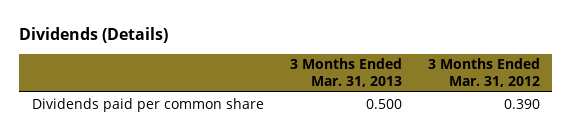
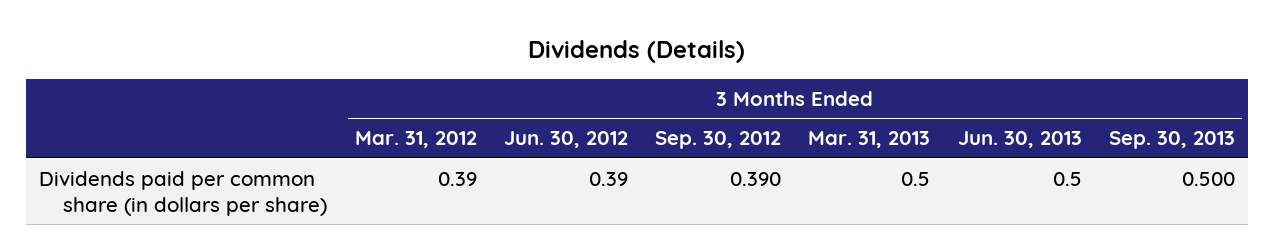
none -> [503,131,628,149] Jun. 30, 2012
none -> [655,131,782,150] Sep. 30, 2012
none -> [957,131,1082,149] Jun. 30, 2013
none -> [1108,131,1235,150] Sep. 30, 2013
[32,97,265,112] Dividends paid per common share -> [39,171,328,216] Dividends paid per common share (in dollars per share)
[365,98,402,109] 0.500 -> [901,172,931,187] 0.5
[503,98,540,109] 0.390 -> [437,172,477,187] 0.39

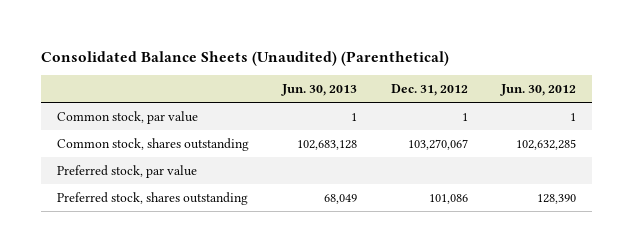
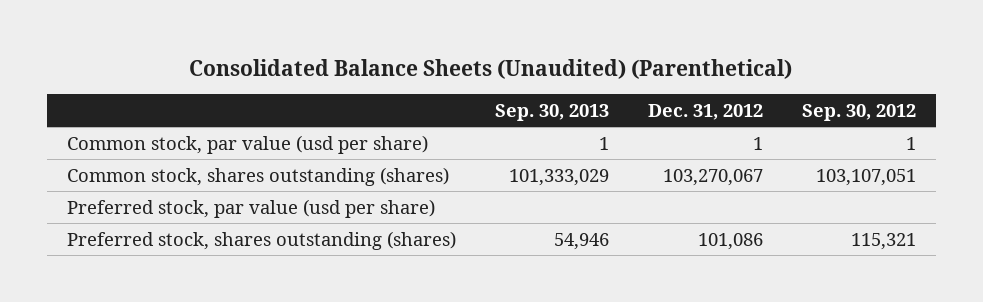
[281,84,358,97] Jun. 30, 2013 -> none
[499,84,576,97] Jun. 30, 2012 -> none
none -> [494,103,609,121] Sep. 30, 2013
none -> [801,103,916,121] Sep. 30, 2012
[57,110,199,124] Common stock, par value -> [66,134,428,154] Common stock, par value (usd per share)
[57,137,250,151] Common stock, shares outstanding -> [66,166,449,186] Common stock, shares outstanding (shares)
[57,164,198,178] Preferred stock, par value -> [66,198,435,218] Preferred stock, par value (usd per share)
[57,191,249,205] Preferred stock, shares outstanding -> [66,230,456,250] Preferred stock, shares outstanding (shares)

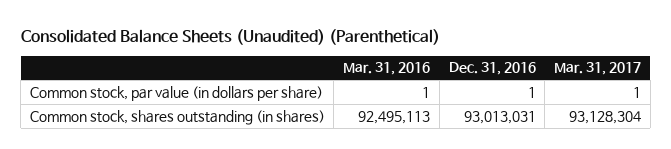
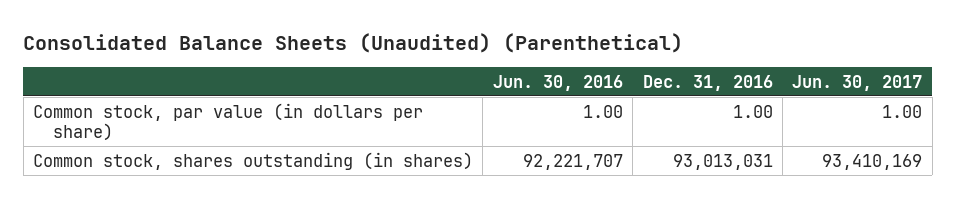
[343,62,431,76] Mar. 31, 2016 -> none
[554,62,642,76] Mar. 31, 2017 -> none
none -> [492,74,623,91] Jun. 30, 2016
none -> [792,74,923,91] Jun. 30, 2017
[527,86,536,98] 1 -> [732,104,773,118] 1.00

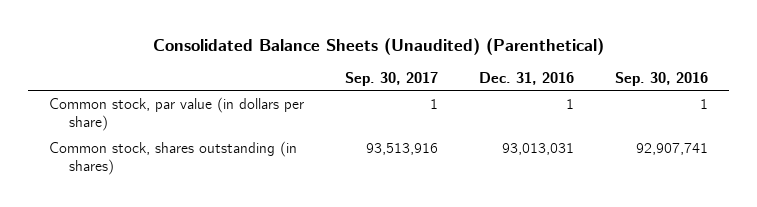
[492,74,623,91] Jun. 30, 2016 -> none
[792,74,923,91] Jun. 30, 2017 -> none
none -> [344,71,438,86] Sep. 30, 2017
none -> [615,71,709,86] Sep. 30, 2016
[732,104,773,118] 1.00 -> [566,98,575,109] 1

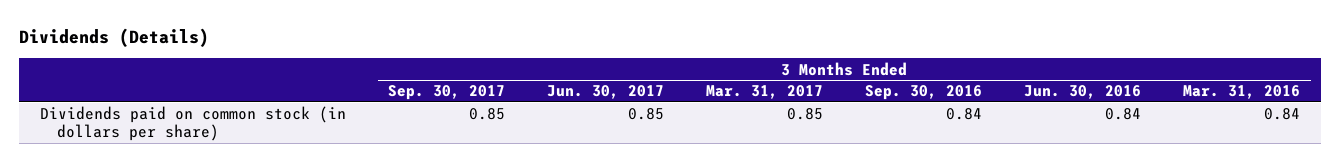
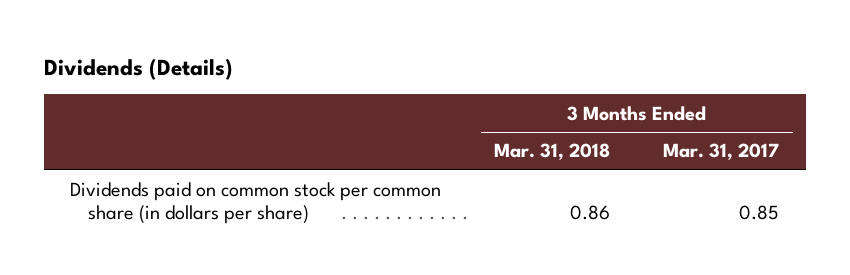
[388,85,506,101] Sep. 30, 2017 -> none
[547,85,665,100] Jun. 30, 2017 -> none
[865,85,983,101] Sep. 30, 2016 -> none
[1024,85,1142,100] Jun. 30, 2016 -> none
[1183,85,1301,100] Mar. 31, 2016 -> none
none -> [494,143,611,161] Mar. 31, 2018
[40,106,347,142] Dividends paid on common stock (in dollars per share) -> [70,182,442,225] Dividends paid on common stock per common share (in dollars per share)

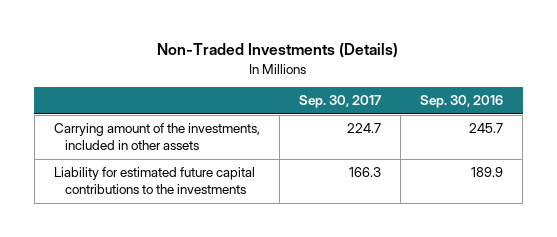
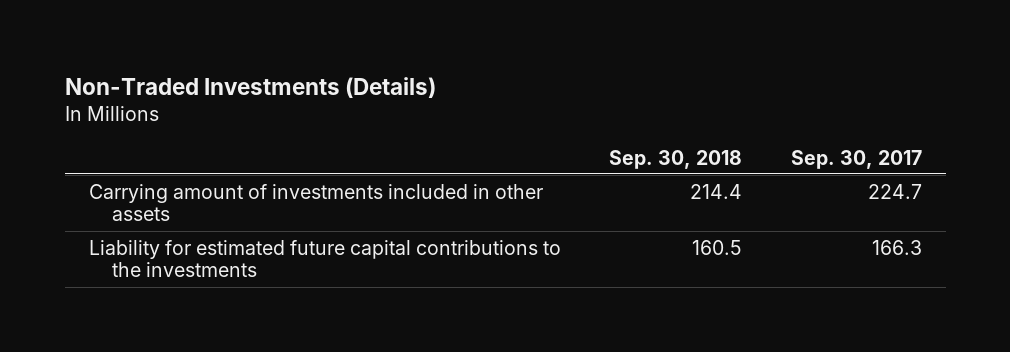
[420,95,504,109] Sep. 30, 2016 -> none
none -> [609,149,743,169] Sep. 30, 2018
[53,123,260,151] Carrying amount of the investments, included in other assets -> [88,183,543,222] Carrying amount of investments included in other assets

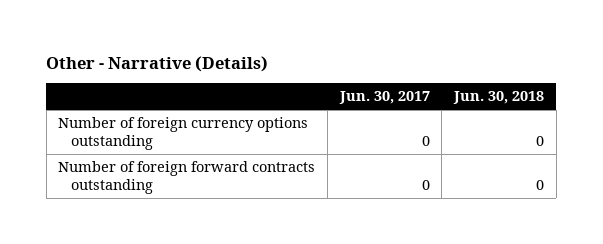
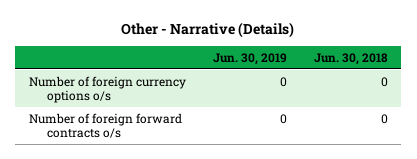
[338,91,430,105] Jun. 30, 2017 -> none
none -> [212,53,287,66] Jun. 30, 2019
[58,117,309,150] Number of foreign currency options outstanding -> [28,75,186,103] Number of foreign currency options o/s
[58,161,316,194] Number of foreign forward contracts outstanding -> [28,112,182,138] Number of foreign forward contracts o/s

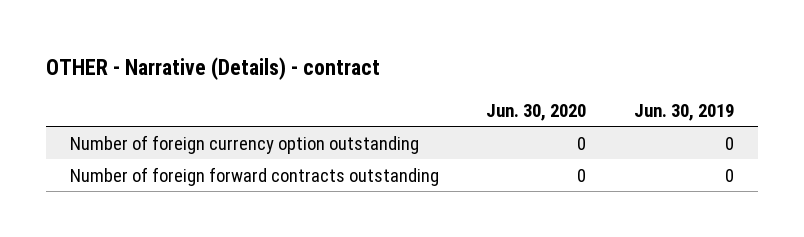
[121,22,295,39] Other - Narrative (Details) -> [46,57,381,81] OTHER - Narrative (Details) - contract
[313,53,388,66] Jun. 30, 2018 -> none
none -> [486,103,587,121] Jun. 30, 2020
[28,75,186,103] Number of foreign currency options o/s -> [70,134,420,154] Number of foreign currency option outstanding
[28,112,182,138] Number of foreign forward contracts o/s -> [70,166,440,186] Number of foreign forward contracts outstanding

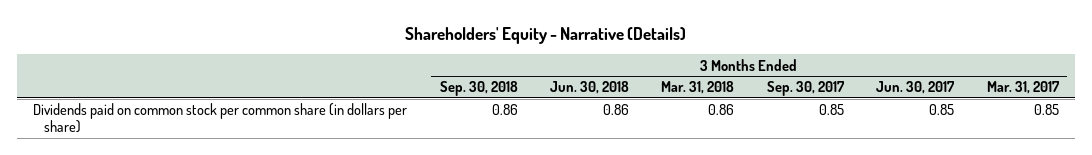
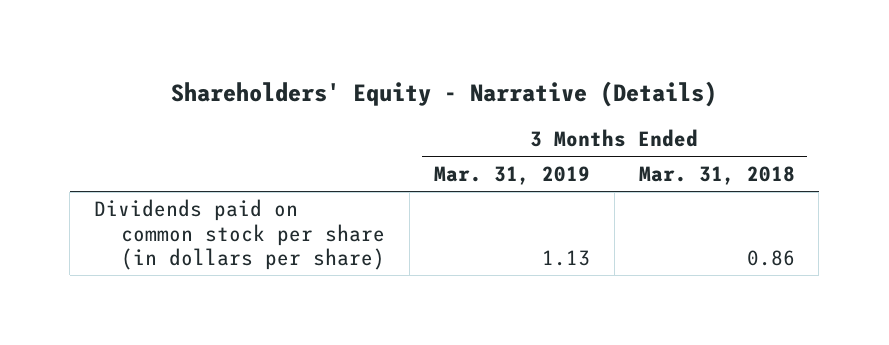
[439,81,518,97] Sep. 30, 2018 -> none
[549,81,629,95] Jun. 30, 2018 -> none
[766,81,845,97] Sep. 30, 2017 -> none
[876,81,956,95] Jun. 30, 2017 -> none
[986,81,1060,95] Mar. 31, 2017 -> none
none -> [433,165,590,185] Mar. 31, 2019
[33,103,408,134] Dividends paid on common stock per common share (in dollars per share) -> [94,199,385,271] Dividends paid on common stock per share (in dollars per share)

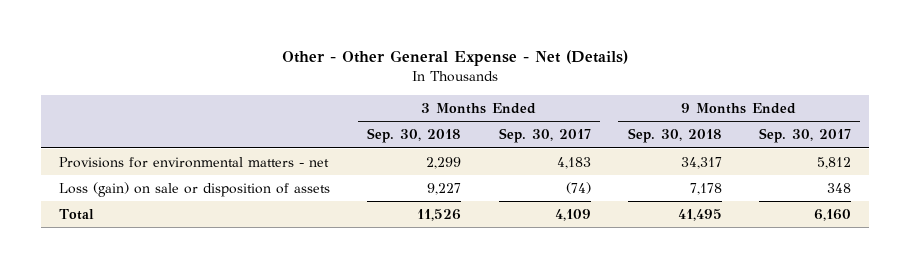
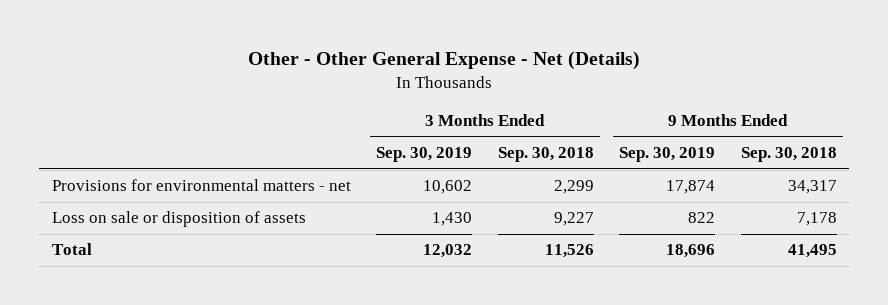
[498,128,591,144] Sep. 30, 2017 -> none
[758,128,851,144] Sep. 30, 2017 -> none
none -> [376,147,473,163] Sep. 30, 2019
none -> [619,147,716,163] Sep. 30, 2019
[59,181,331,197] Loss (gain) on sale or disposition of assets -> [51,211,306,228] Loss on sale or disposition of assets

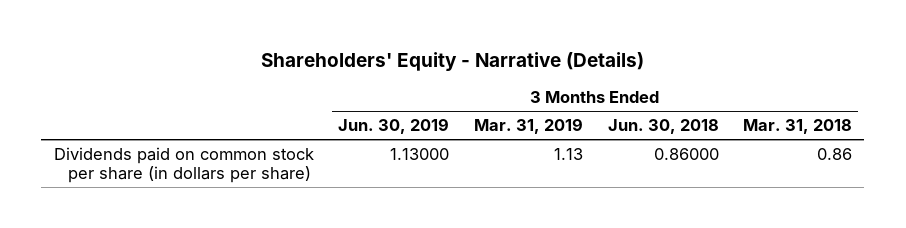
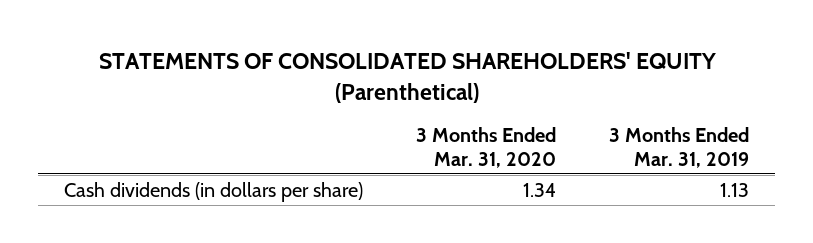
[260,51,644,71] Shareholders' Equity - Narrative (Details) -> [98,51,716,103] STATEMENTS OF CONSOLIDATED SHAREHOLDERS' EQUITY (Parenthetical)
[338,118,450,135] Jun. 30, 2019 -> none
[607,119,719,135] Jun. 30, 2018 -> none
[743,119,853,135] Mar. 31, 2018 -> none
none -> [416,126,557,168] 3 Months Ended Mar. 31, 2020
[53,146,314,184] Dividends paid on common stock per share (in dollars per share) -> [64,181,364,202] Cash dividends (in dollars per share)

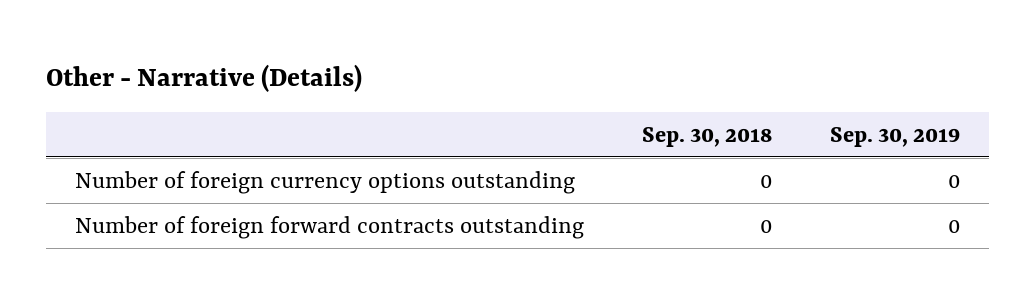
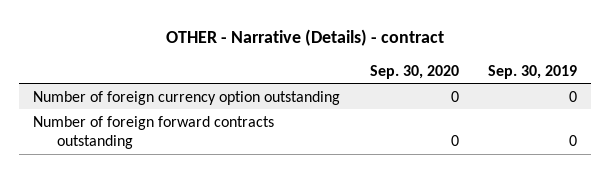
[46,64,363,93] Other - Narrative (Details) -> [166,28,445,46] OTHER - Narrative (Details) - contract
[642,126,773,147] Sep. 30, 2018 -> none
none -> [369,64,459,79] Sep. 30, 2020
[75,170,576,194] Number of foreign currency options outstanding -> [33,90,341,105] Number of foreign currency option outstanding

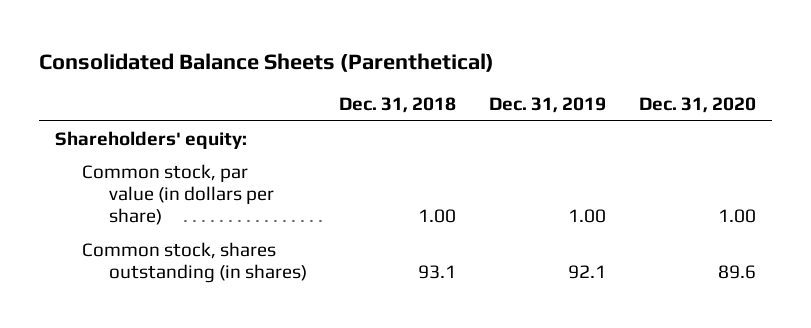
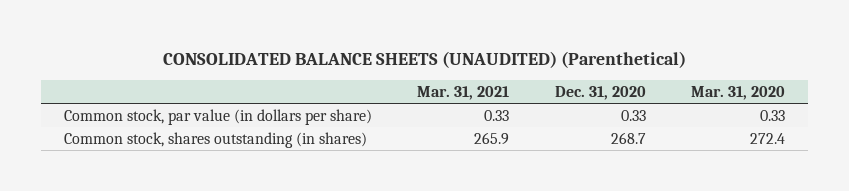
[39,52,495,72] Consolidated Balance Sheets (Parenthetical) -> [162,51,686,69] CONSOLIDATED BALANCE SHEETS (UNAUDITED) (Parenthetical)
[339,97,457,114] Dec. 31, 2018 -> none
[488,97,606,114] Dec. 31, 2019 -> none
none -> [417,85,510,100] Mar. 31, 2021
none -> [691,85,786,100] Mar. 31, 2020
[55,130,248,149] Shareholders' equity: -> none
[717,209,756,224] 1.00 -> [620,109,646,121] 0.33
[717,265,756,280] 89.6 -> [610,131,646,144] 268.7

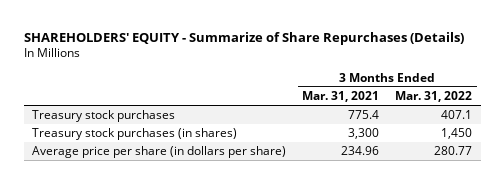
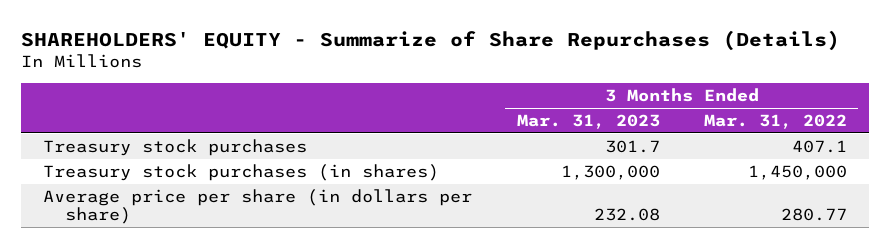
[302,91,380,103] Mar. 31, 2021 -> none
none -> [516,114,660,130] Mar. 31, 2023
[441,128,473,140] 1,450 -> [747,165,847,181] 1,450,000

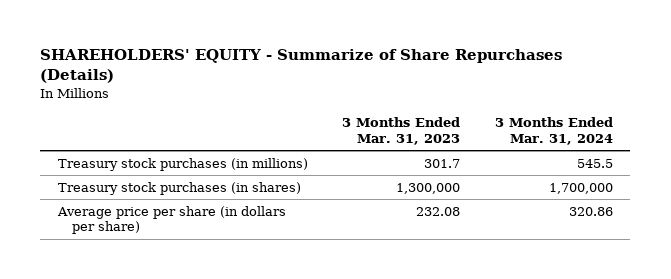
[703,114,847,130] Mar. 31, 2022 -> none
none -> [494,117,613,145] 3 Months Ended Mar. 31, 2024
[43,139,308,157] Treasury stock purchases -> [57,157,308,171] Treasury stock purchases (in millions)

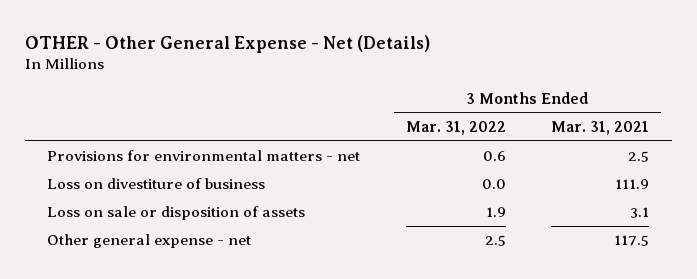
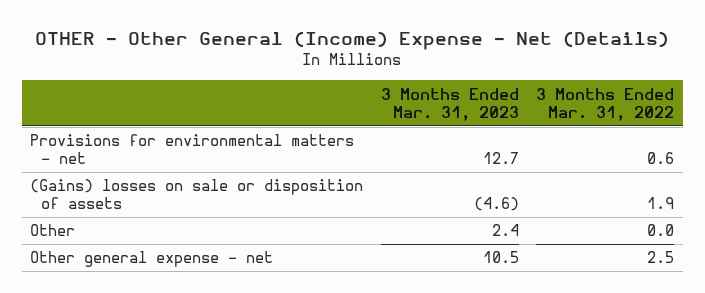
[24,34,430,53] OTHER - Other General Expense - Net (Details) -> [35,31,670,51] OTHER - Other General (Income) Expense - Net (Details)
[551,120,650,135] Mar. 31, 2021 -> none
none -> [380,87,519,121] 3 Months Ended Mar. 31, 2023
[47,178,266,190] Loss on divestiture of business -> none
[47,206,306,221] Loss on sale or disposition of assets -> [30,179,364,210] (Gains) losses on sale or disposition of assets
none -> [30,224,76,237] Other

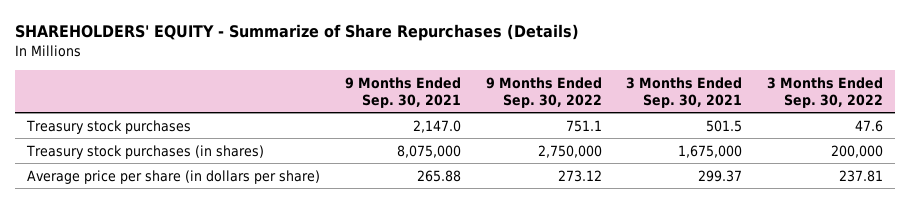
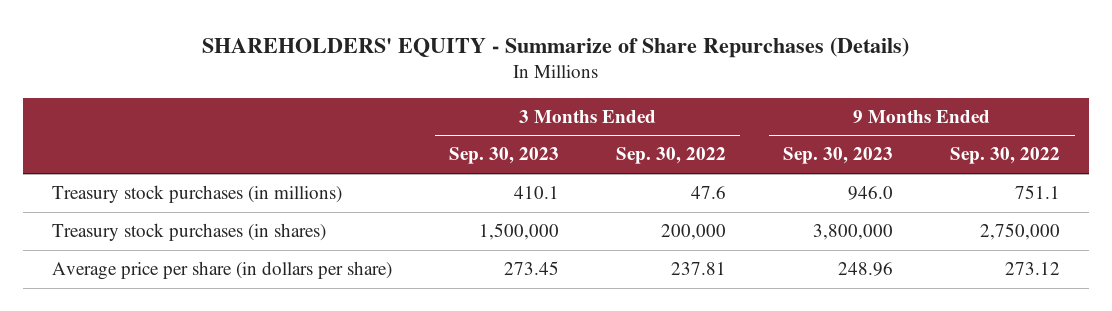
[345,76,462,109] 9 Months Ended Sep. 30, 2021 -> none
[626,76,743,109] 3 Months Ended Sep. 30, 2021 -> none
none -> [448,147,559,165] Sep. 30, 2023
none -> [783,147,894,165] Sep. 30, 2023
[26,119,192,134] Treasury stock purchases -> [51,185,342,204] Treasury stock purchases (in millions)

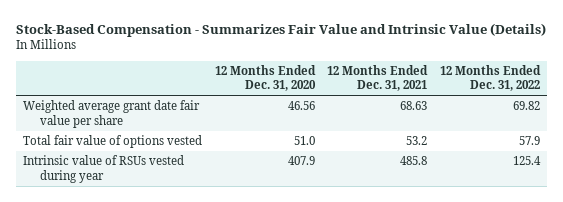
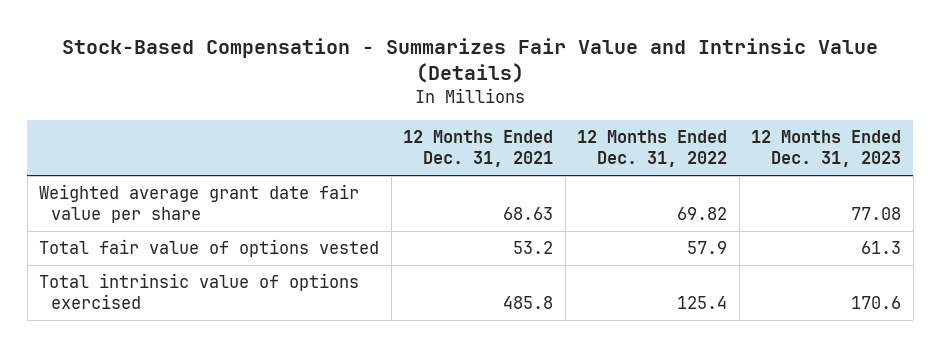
[214,64,316,92] 12 Months Ended Dec. 31, 2020 -> none
none -> [751,130,902,168] 12 Months Ended Dec. 31, 2023
[22,155,184,183] Intrinsic value of RSUs vested during year -> [39,273,360,310] Total intrinsic value of options exercised

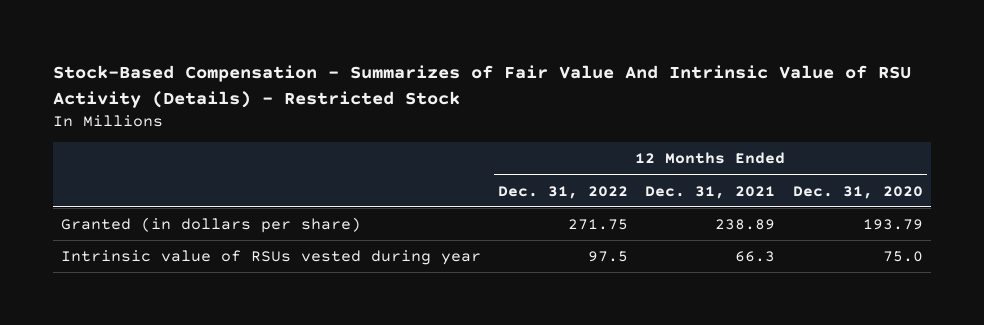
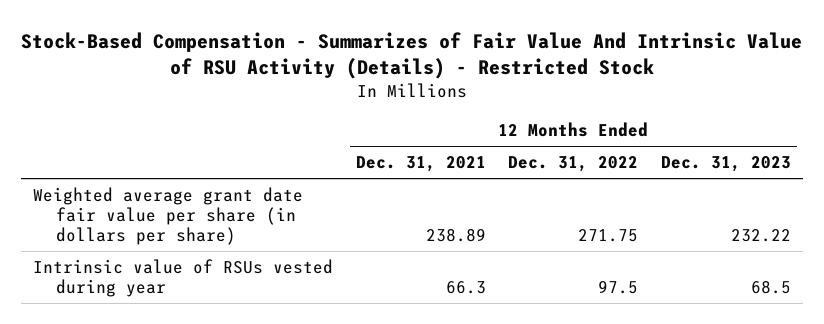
[792,185,923,199] Dec. 31, 2020 -> none
none -> [661,156,792,173] Dec. 31, 2023
[61,216,362,233] Granted (in dollars per share) -> [32,186,303,246] Weighted average grant date fair value per share (in dollars per share)

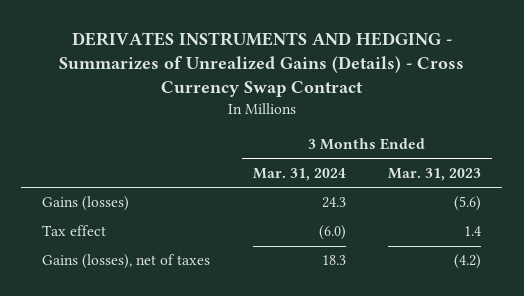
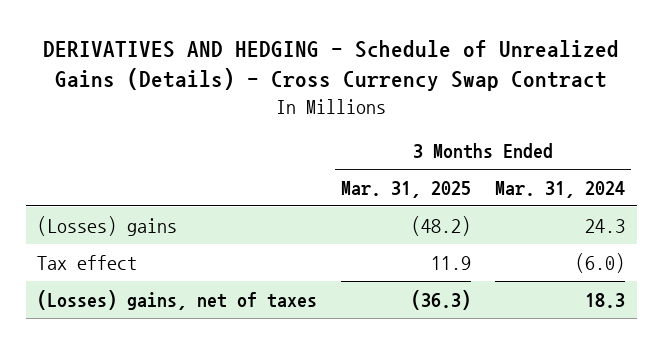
[58,32,464,98] DERIVATES INSTRUMENTS AND HEDGING - Summarizes of Unrealized Gains (Details) - Cross Currency Swap Contract -> [43,39,620,92] DERIVATIVES AND HEDGING - Schedule of Unrealized Gains (Details) - Cross Currency Swap Contract
[388,167,482,181] Mar. 31, 2023 -> none
none -> [341,180,472,198] Mar. 31, 2025
[42,196,130,212] Gains (losses) -> [37,215,178,236] (Losses) gains
[42,254,211,270] Gains (losses), net of taxes -> [37,289,318,310] (Losses) gains, net of taxes

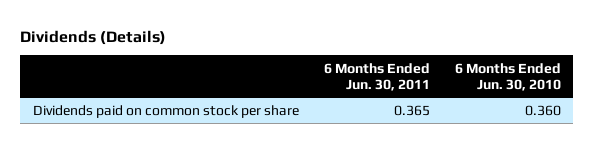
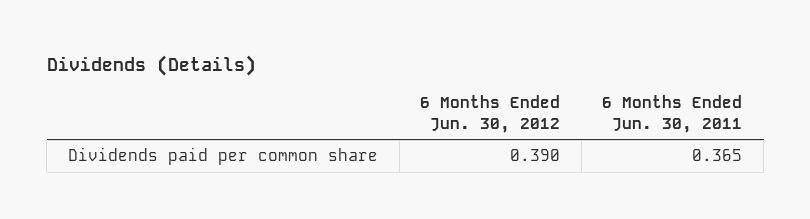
[454,62,561,92] 6 Months Ended Jun. 30, 2010 -> none
none -> [420,95,561,133] 6 Months Ended Jun. 30, 2012
[32,105,299,119] Dividends paid on common stock per share -> [67,147,378,166] Dividends paid per common share

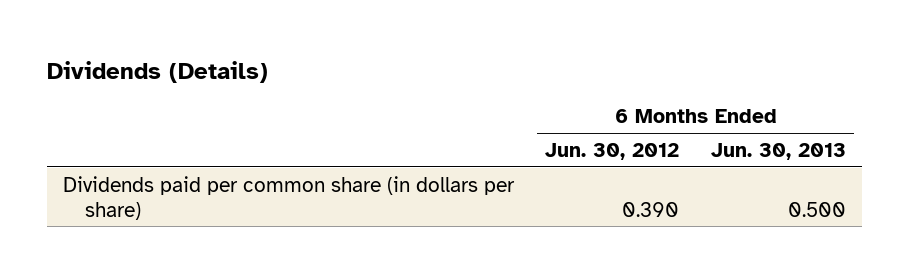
[602,95,743,133] 6 Months Ended Jun. 30, 2011 -> none
none -> [711,142,847,160] Jun. 30, 2013
[67,147,378,166] Dividends paid per common share -> [62,175,515,220] Dividends paid per common share (in dollars per share)

